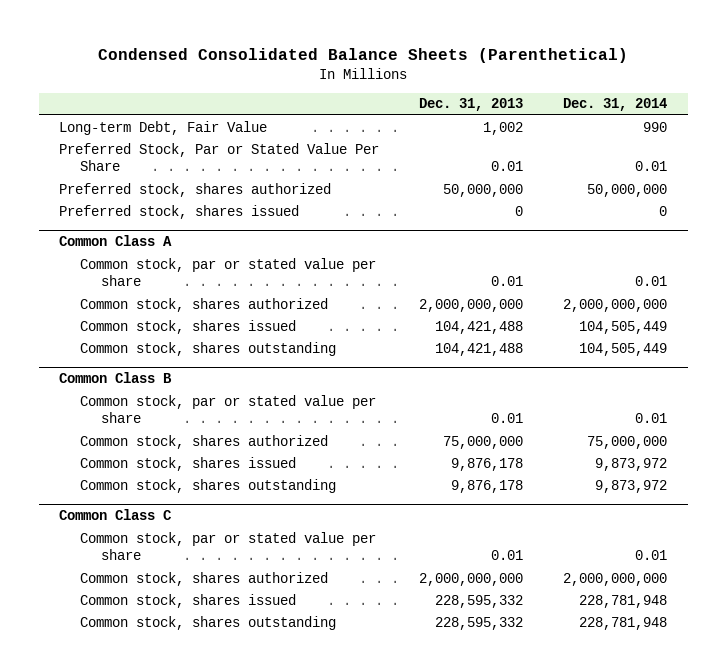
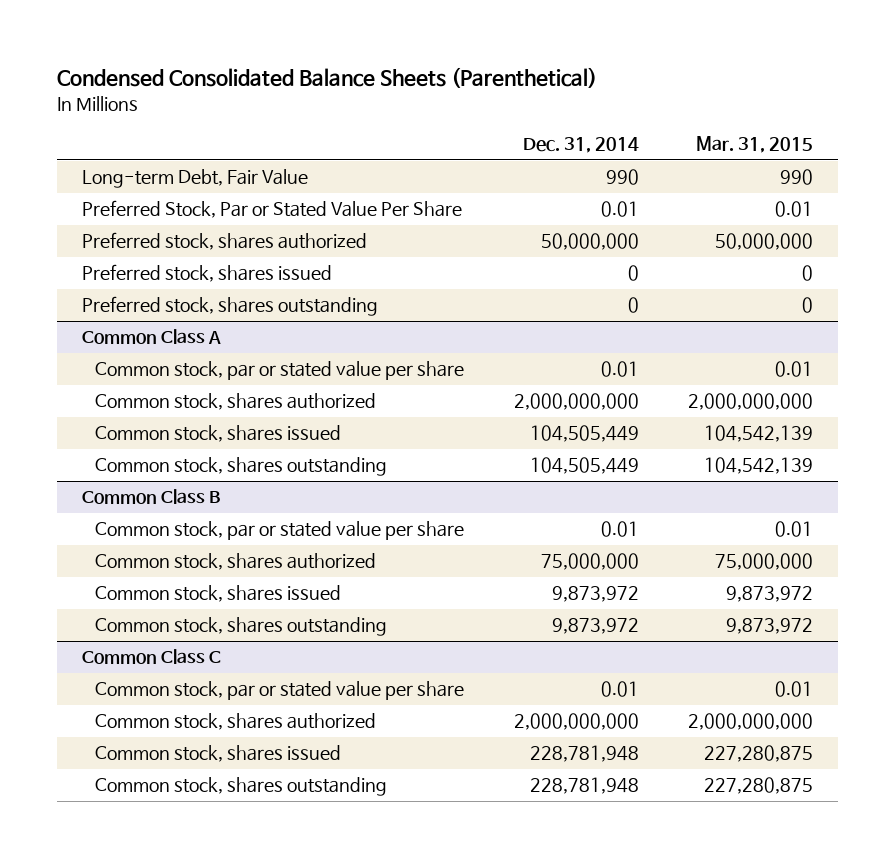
[419,98,524,112] Dec. 31, 2013 -> none
none -> [696,136,814,154] Mar. 31, 2015
none -> [81,296,378,317] Preferred stock, shares outstanding

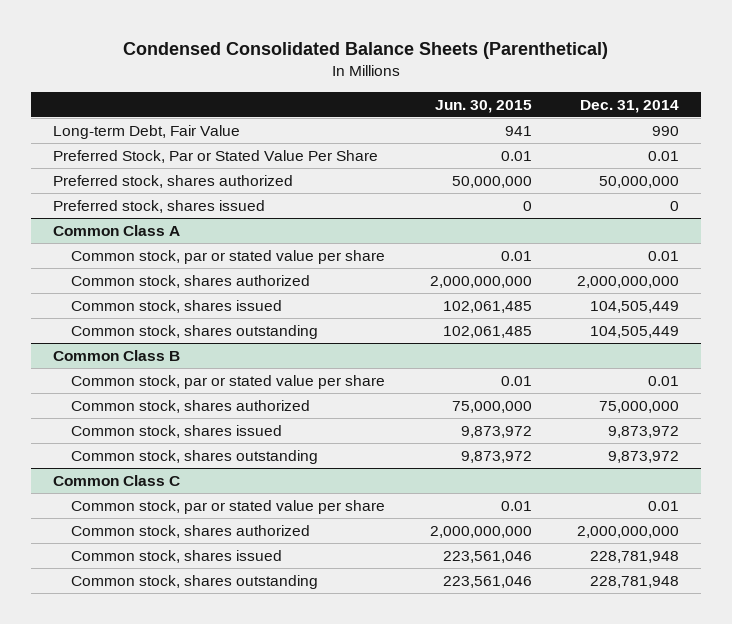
[696,136,814,154] Mar. 31, 2015 -> none
none -> [434,99,532,113] Jun. 30, 2015
[81,296,378,317] Preferred stock, shares outstanding -> none

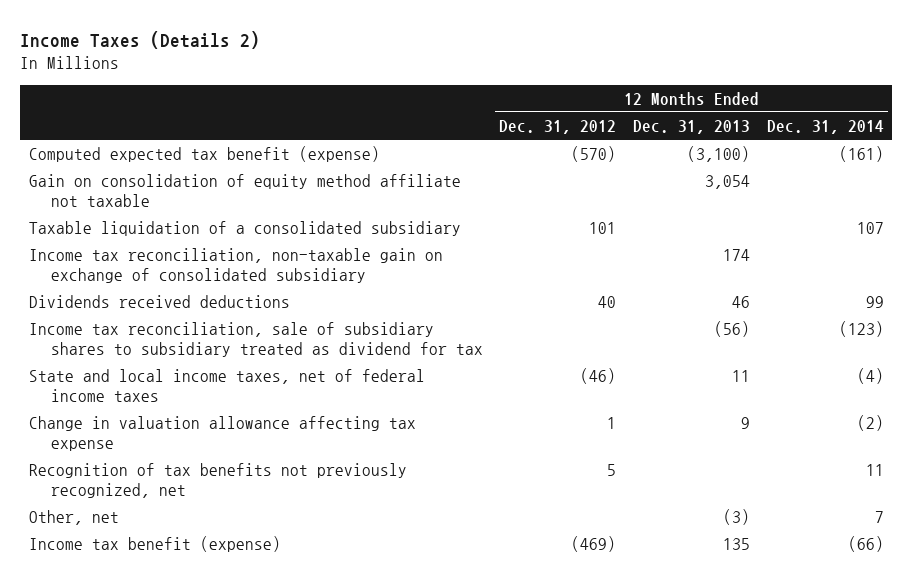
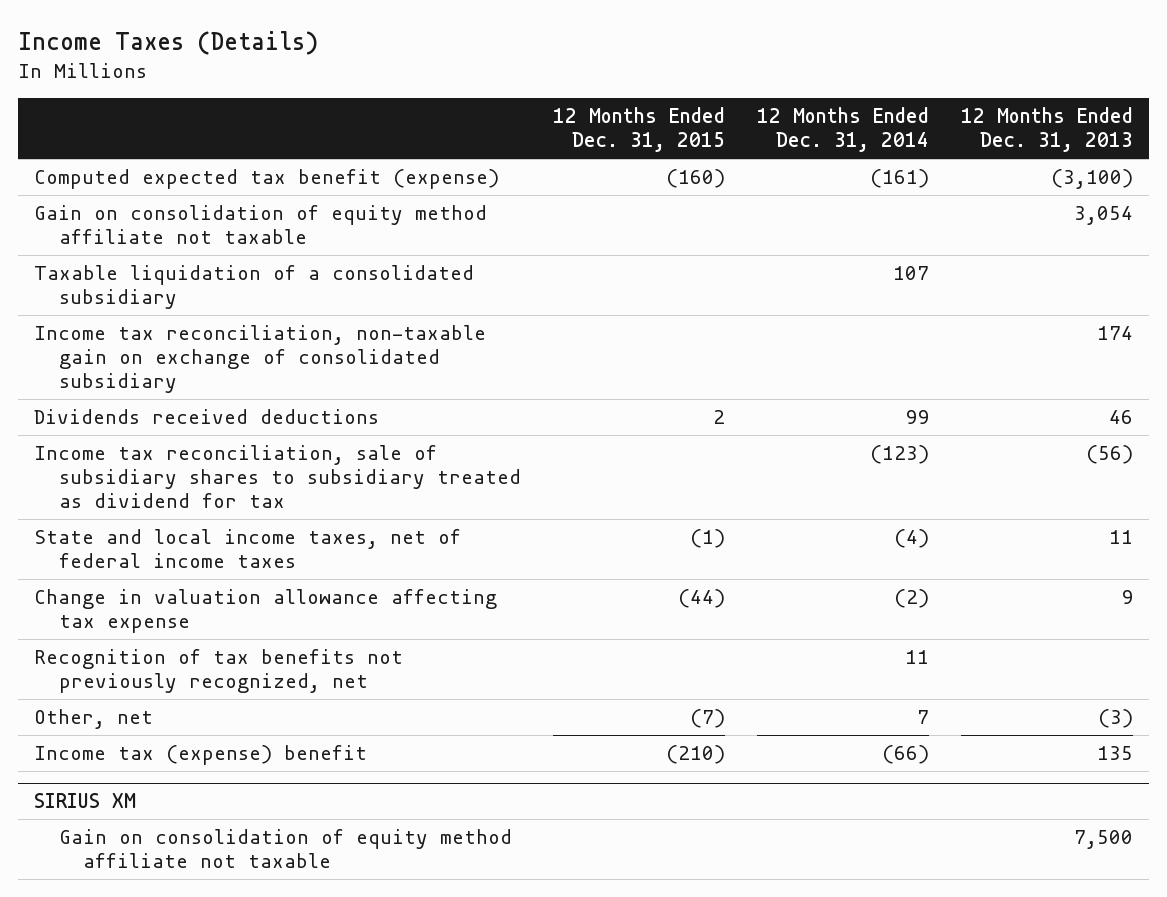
[20,30,261,49] Income Taxes (Details 2) -> [17,30,318,55] Income Taxes (Details)
[499,119,617,134] Dec. 31, 2012 -> none
none -> [552,107,725,153] 12 Months Ended Dec. 31, 2015
[28,535,281,552] Income tax benefit (expense) -> [33,744,367,765] Income tax (expense) benefit
none -> [33,793,136,809] SIRIUS XM
none -> [58,828,512,869] Gain on consolidation of equity method affiliate not taxable

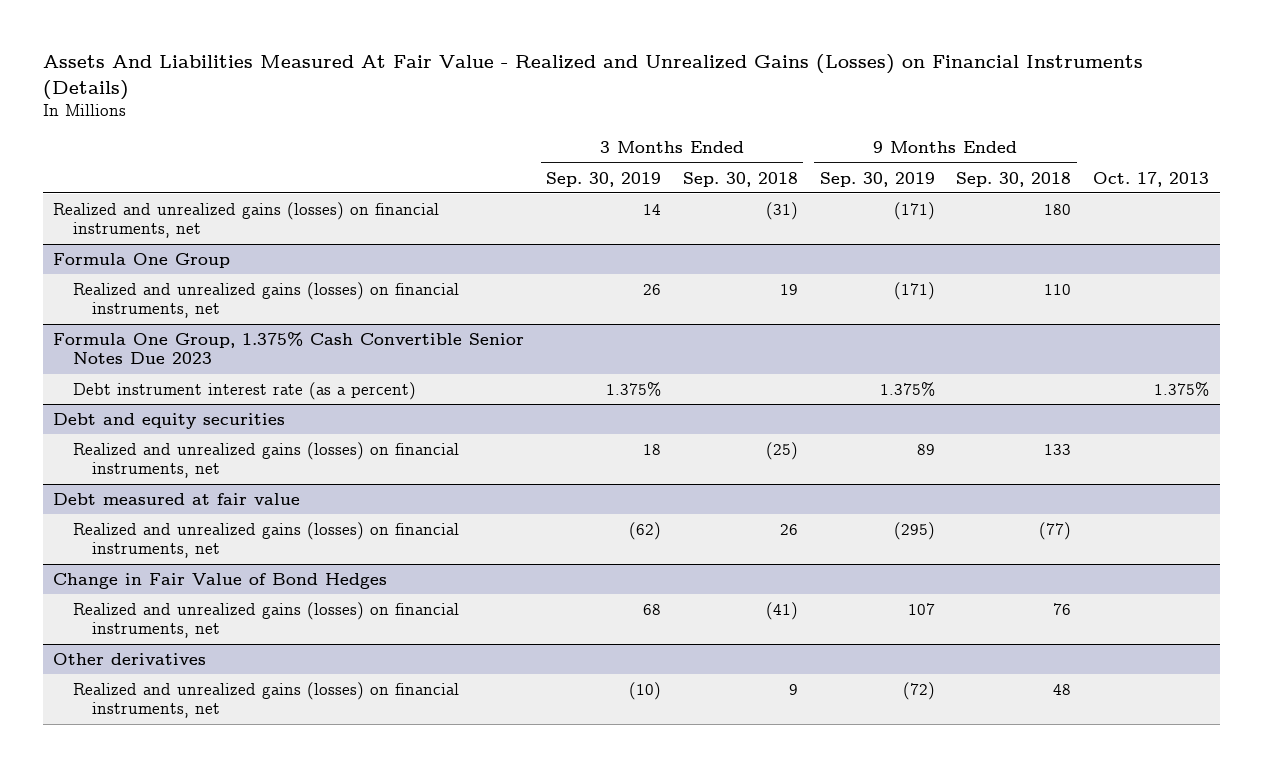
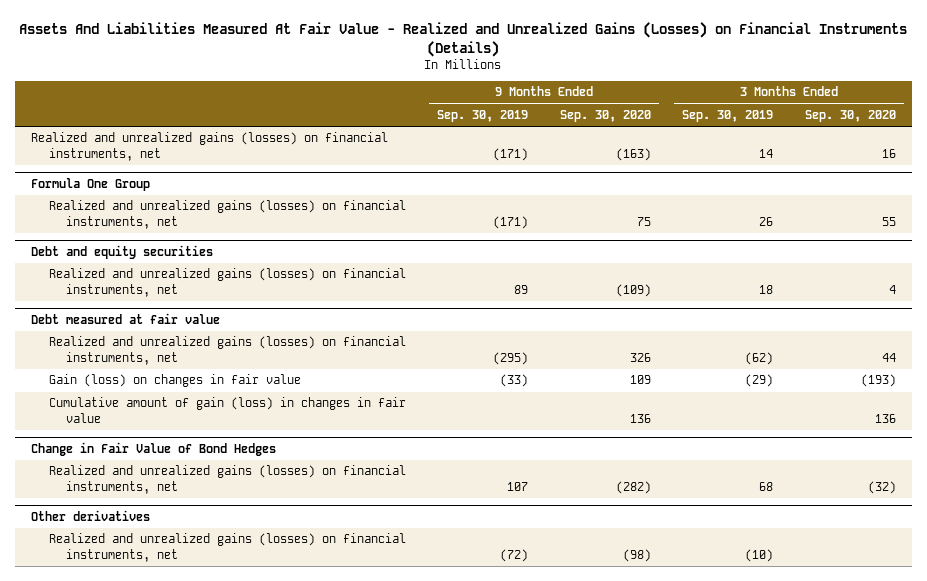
[682,171,798,187] Sep. 30, 2018 -> none
[956,171,1072,187] Sep. 30, 2018 -> none
[1092,171,1209,187] Oct. 17, 2013 -> none
none -> [559,109,651,122] Sep. 30, 2020
none -> [804,109,896,122] Sep. 30, 2020
[53,331,525,365] Formula One Group, 1.375% Cash Convertible Senior Notes Due 2023 -> none
[72,381,416,400] Debt instrument interest rate (as a percent) -> none
none -> [48,374,301,388] Gain (loss) on changes in fair value
none -> [48,397,406,423] Cumulative amount of gain (loss) in changes in fair value

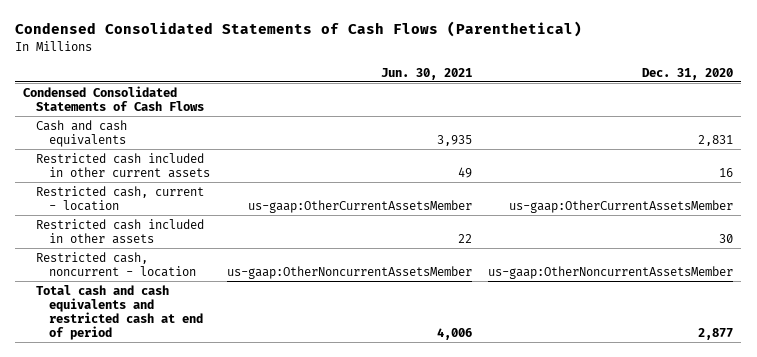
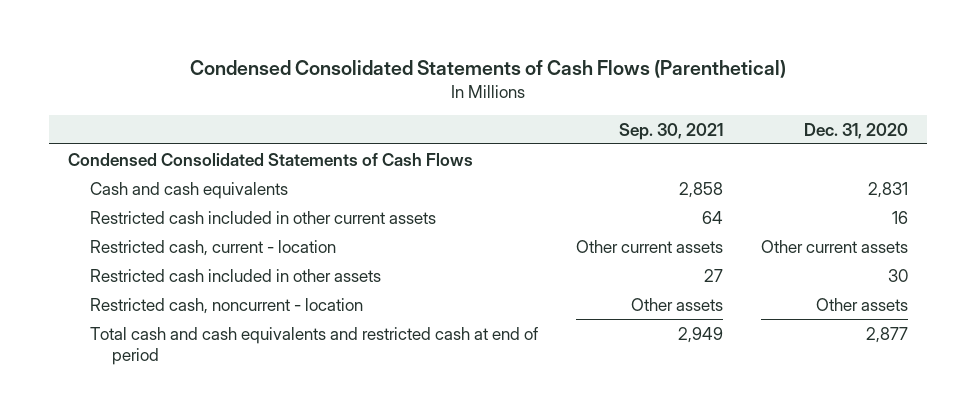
[380,67,472,80] Jun. 30, 2021 -> none
none -> [618,122,723,140] Sep. 30, 2021
[509,199,734,213] us-gaap:OtherCurrentAssetsMember -> [760,239,908,253] Other current assets
[488,265,734,279] us-gaap:OtherNoncurrentAssetsMember -> [815,297,908,311] Other assets

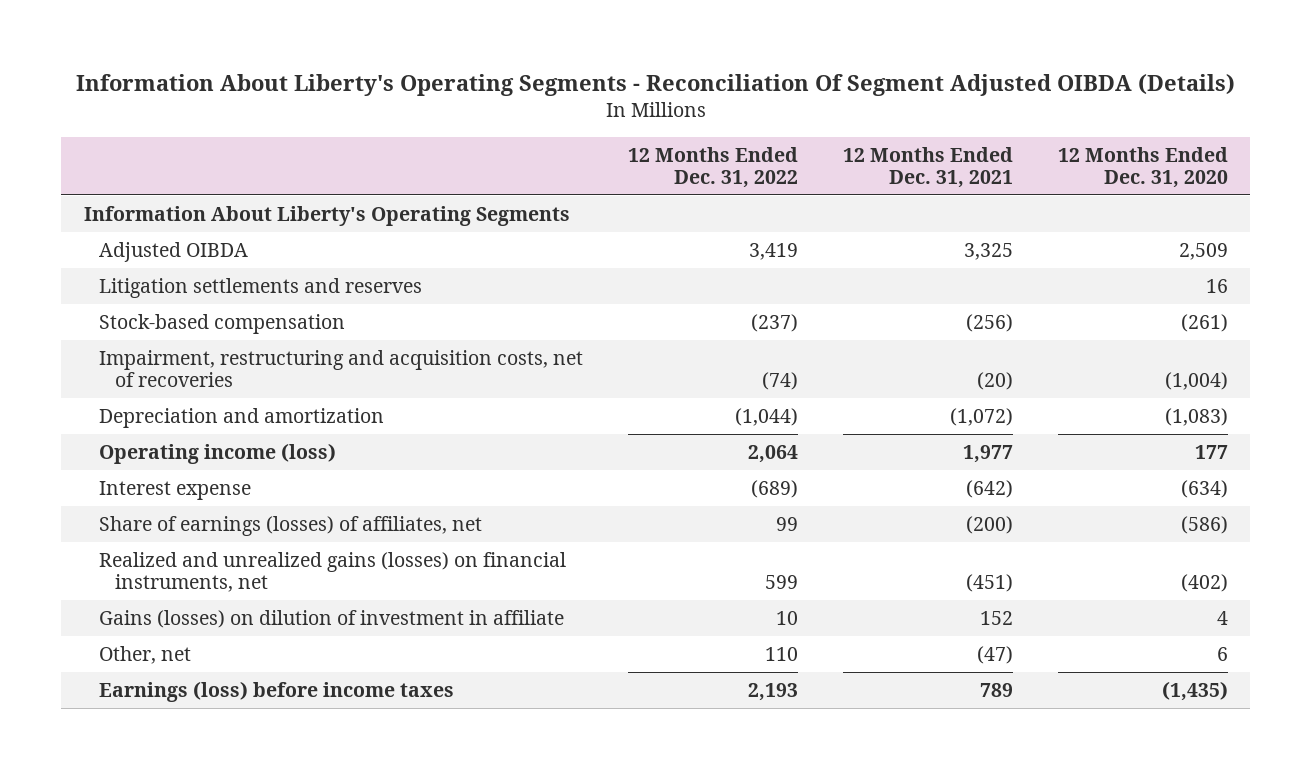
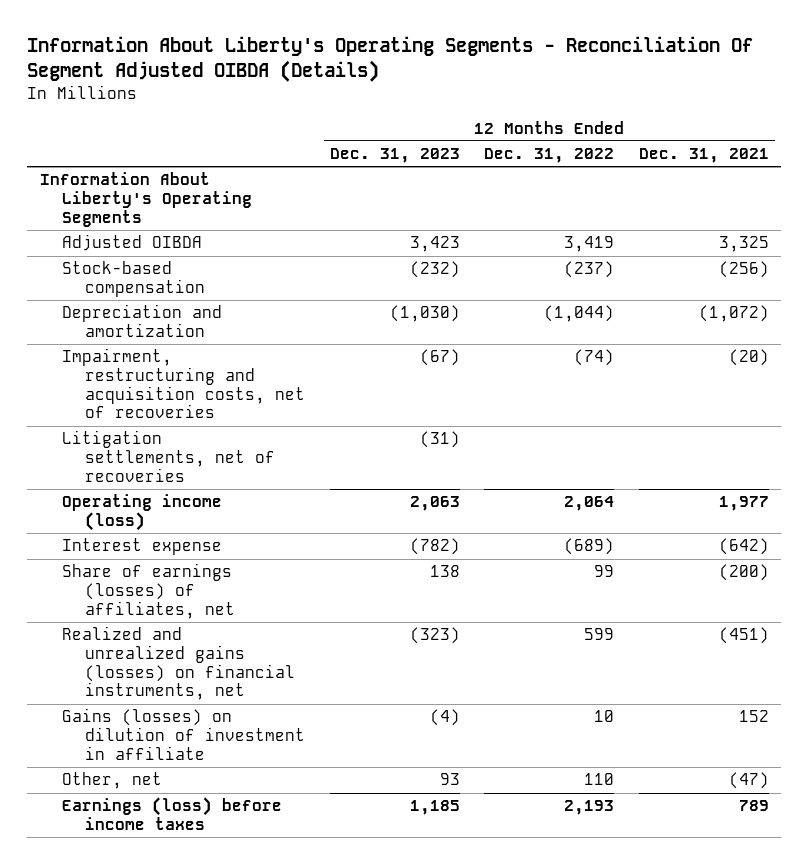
[1057,146,1228,188] 12 Months Ended Dec. 31, 2020 -> none
none -> [329,148,460,164] Dec. 31, 2023
[99,277,423,298] Litigation settlements and reserves -> none
[99,349,584,388] Impairment, restructuring and acquisition costs, net of recoveries -> [62,348,306,419] Impairment, restructuring and acquisition costs, net of recoveries
none -> [62,430,276,482] Litigation settlements, net of recoveries

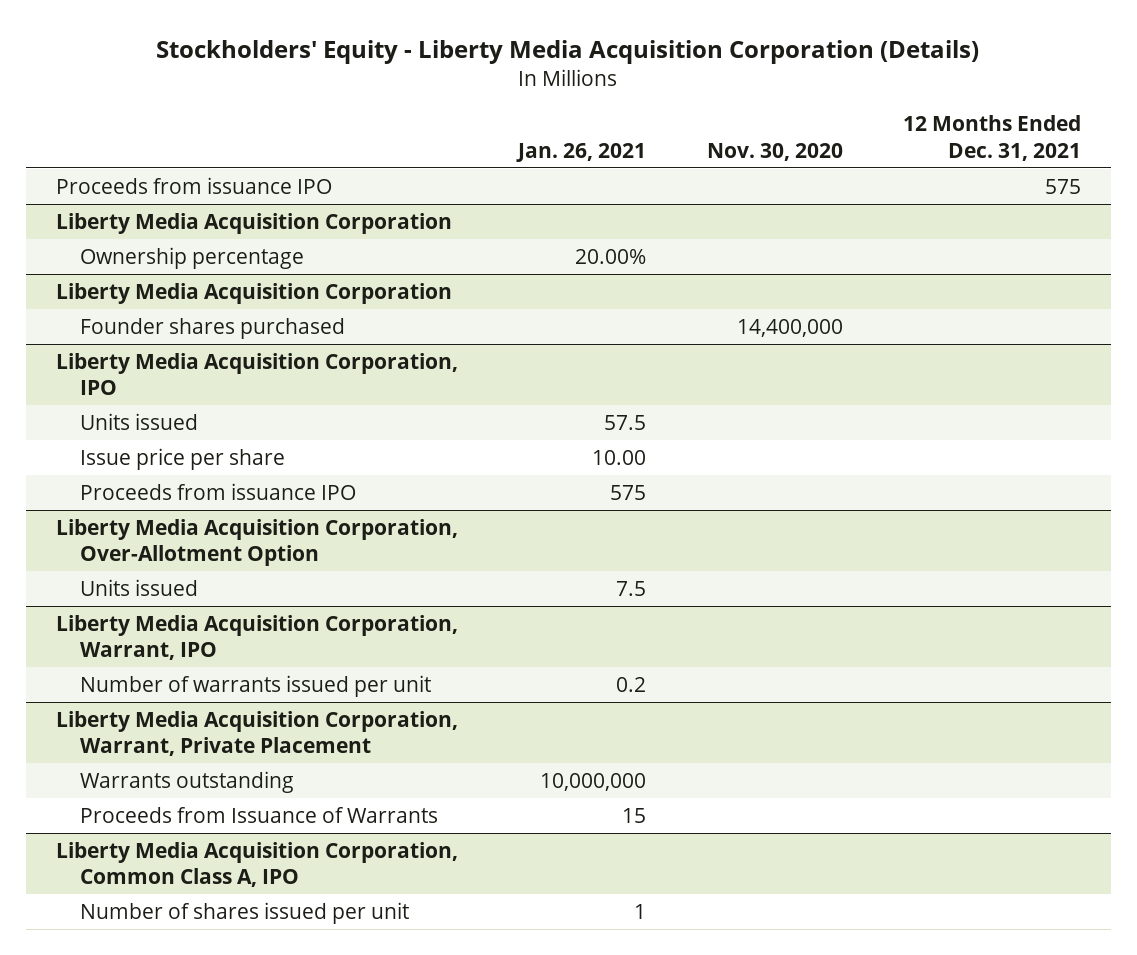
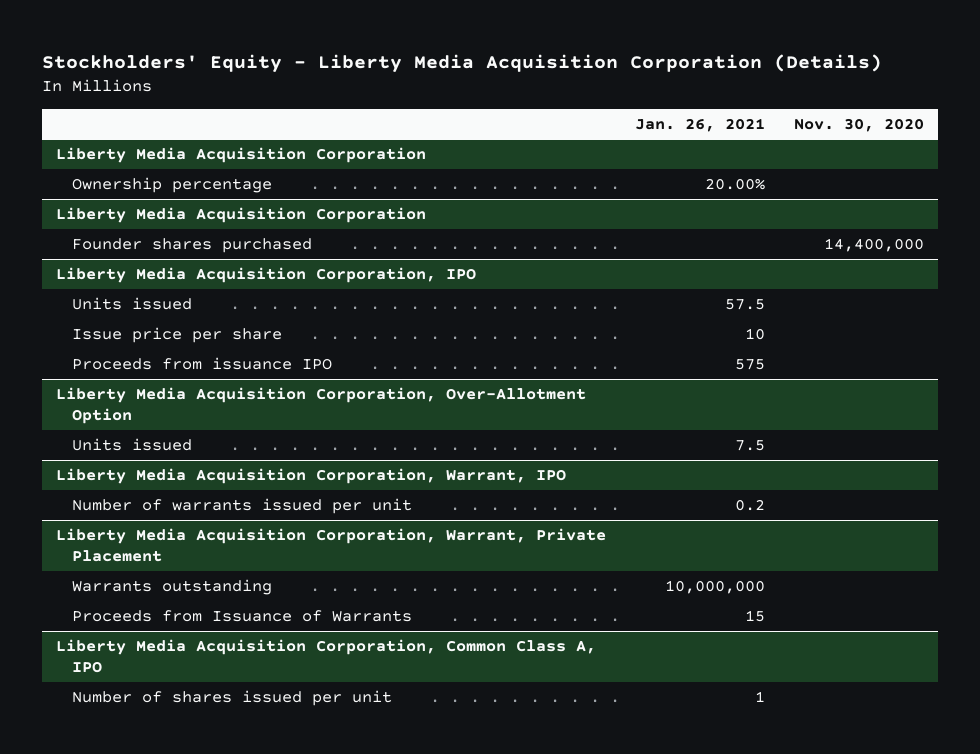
[903,114,1082,161] 12 Months Ended Dec. 31, 2021 -> none
[55,176,332,194] Proceeds from issuance IPO -> none
[592,449,647,465] 10.00 -> [744,327,765,340] 10

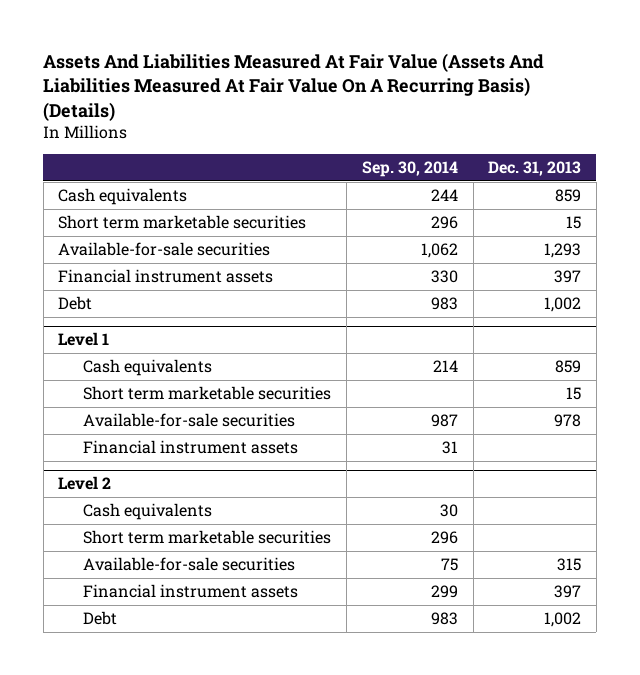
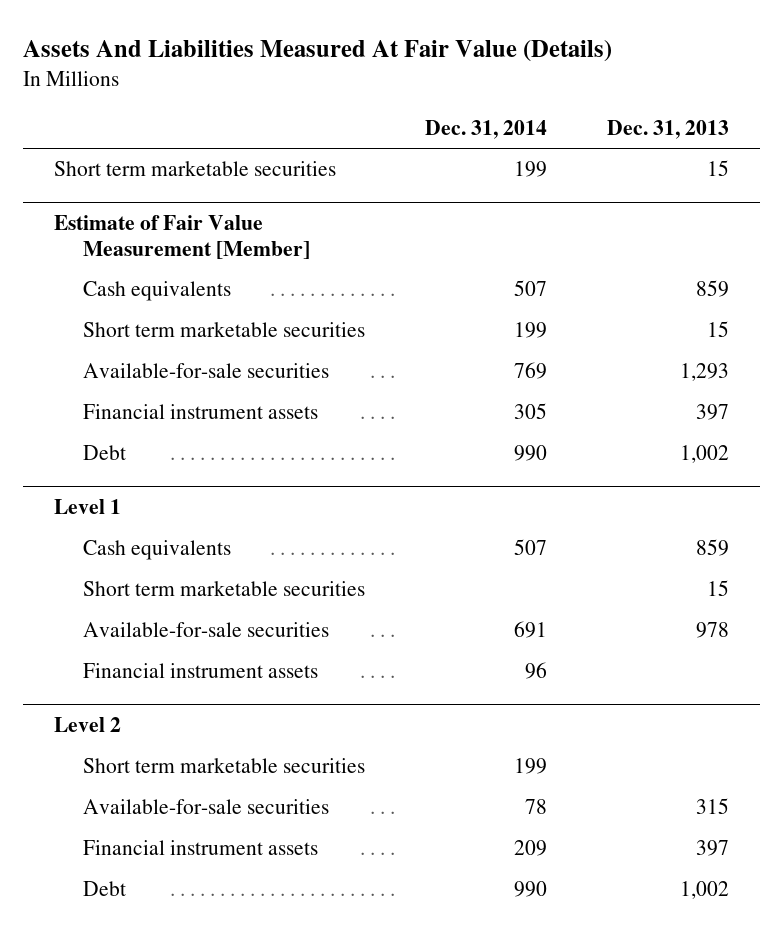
[43,52,545,122] Assets And Liabilities Measured At Fair Value (Assets And Liabilities Measured At Fair Value On A Recurring Basis) (Details) -> [23,39,613,62] Assets And Liabilities Measured At Fair Value (Details)
[361,161,458,178] Sep. 30, 2014 -> none
none -> [425,119,548,139] Dec. 31, 2014
none -> [53,161,336,177] Short term marketable securities
none -> [53,215,310,260] Estimate of Fair Value Measurement [Member]
[83,503,213,521] Cash equivalents -> none

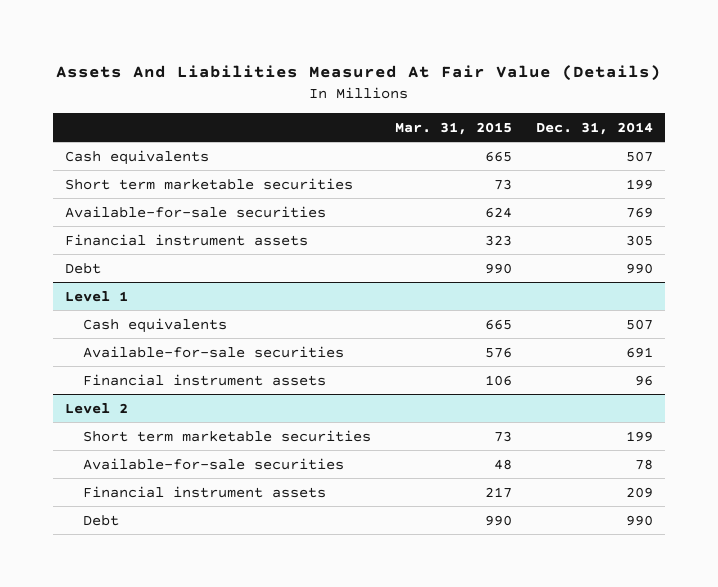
[607,119,730,139] Dec. 31, 2013 -> none
none -> [394,121,512,135] Mar. 31, 2015
[53,161,336,177] Short term marketable securities -> none
[53,215,310,260] Estimate of Fair Value Measurement [Member] -> none
[82,581,365,597] Short term marketable securities -> none

